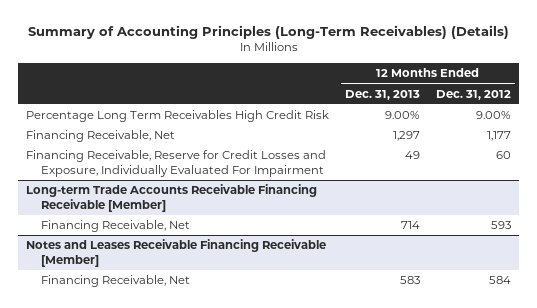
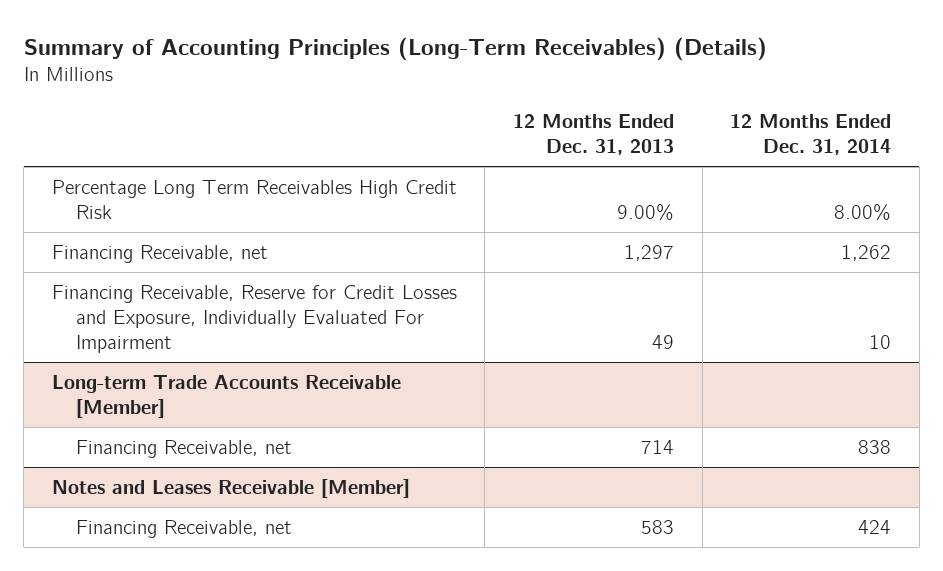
[436,89,512,100] Dec. 31, 2012 -> none
none -> [730,113,892,155] 12 Months Ended Dec. 31, 2014
[26,130,176,143] Financing Receivable, Net -> [51,244,268,263] Financing Receivable, net
[26,184,318,212] Long-term Trade Accounts Receivable Financing Receivable [Member] -> [51,374,401,418] Long-term Trade Accounts Receivable [Member]
[40,220,190,233] Financing Receivable, Net -> [76,439,293,458] Financing Receivable, net
[26,239,327,267] Notes and Leases Receivable Financing Receivable [Member] -> [51,478,410,498] Notes and Leases Receivable [Member]
[40,275,190,288] Financing Receivable, Net -> [76,519,293,538] Financing Receivable, net

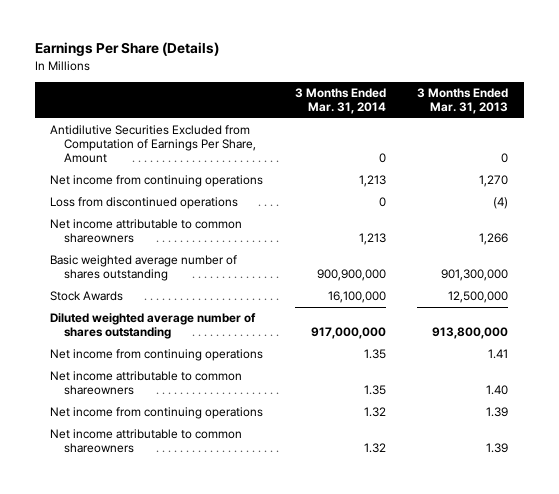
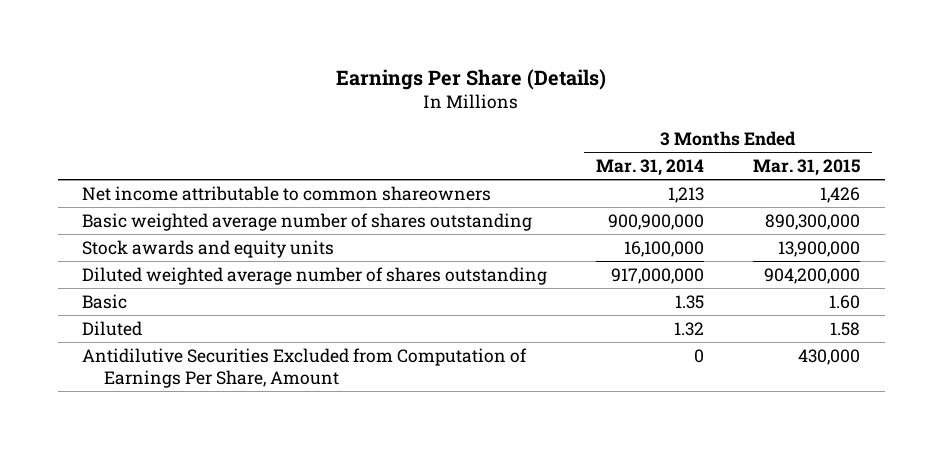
[417,87,509,114] 3 Months Ended Mar. 31, 2013 -> none
none -> [753,158,861,176] Mar. 31, 2015
[50,175,264,188] Net income from continuing operations -> none
[50,197,239,210] Loss from discontinued operations -> none
[50,291,124,302] Stock Awards -> [82,239,335,258] Stock awards and equity units
[50,349,264,362] Net income from continuing operations -> none
[50,407,264,420] Net income from continuing operations -> none
[50,371,243,396] Net income attributable to common shareowners -> [82,293,128,309] Basic
[50,429,243,454] Net income attributable to common shareowners -> [82,320,143,336] Diluted
[50,125,257,164] Antidilutive Securities Excluded from Computation of Earnings Per Share, Amount -> [82,347,528,388] Antidilutive Securities Excluded from Computation of Earnings Per Share, Amount

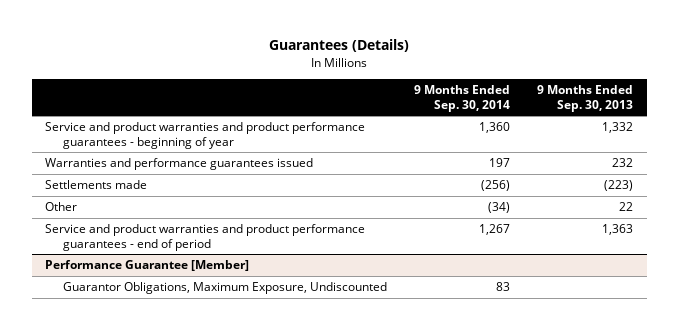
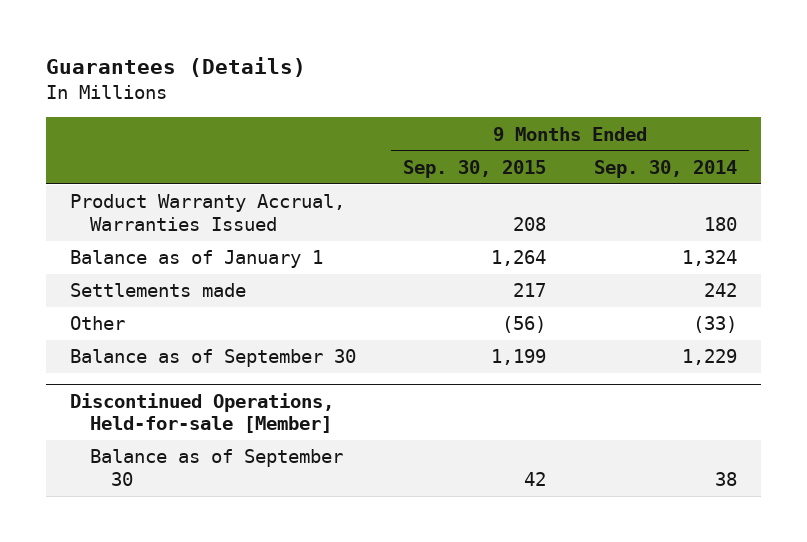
[537,85,634,112] 9 Months Ended Sep. 30, 2013 -> none
none -> [403,159,547,178] Sep. 30, 2015
[45,122,366,149] Service and product warranties and product performance guarantees - beginning of year -> none
[45,224,366,251] Service and product warranties and product performance guarantees - end of period -> none
[45,260,250,272] Performance Guarantee [Member] -> none
[62,282,387,295] Guarantor Obligations, Maximum Exposure, Undiscounted -> none
[45,158,314,171] Warranties and performance guarantees issued -> [69,194,345,232] Product Warranty Accrual, Warranties Issued
[489,158,511,168] 197 -> [704,217,738,232] 180
none -> [69,250,323,269] Balance as of January 1
[481,180,511,192] (256) -> [704,283,738,298] 242
[488,202,511,214] (34) -> [693,316,738,334] (33)
none -> [69,349,356,368] Balance as of September 30
none -> [69,392,334,434] Discontinued Operations, Held-for-sale [Member]
none -> [90,449,344,487] Balance as of September 30

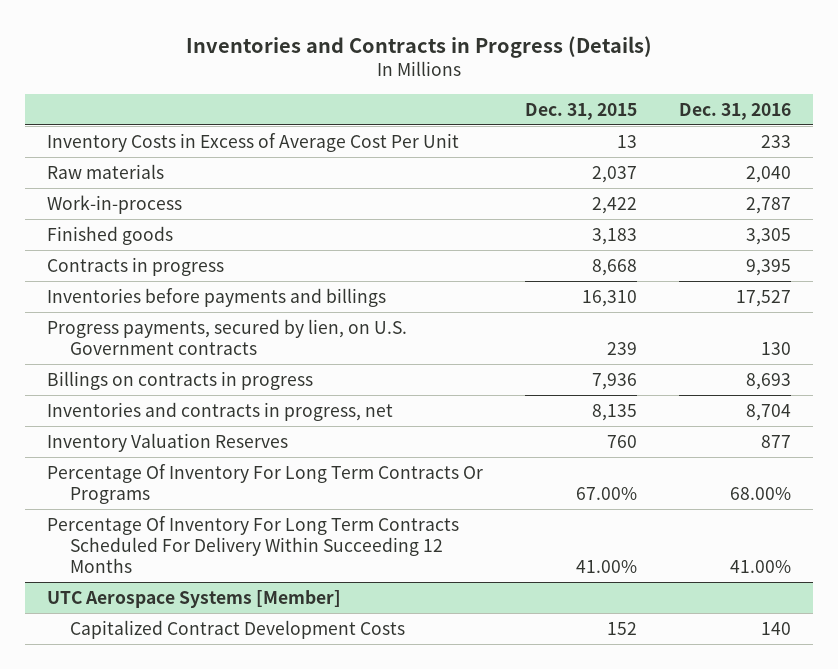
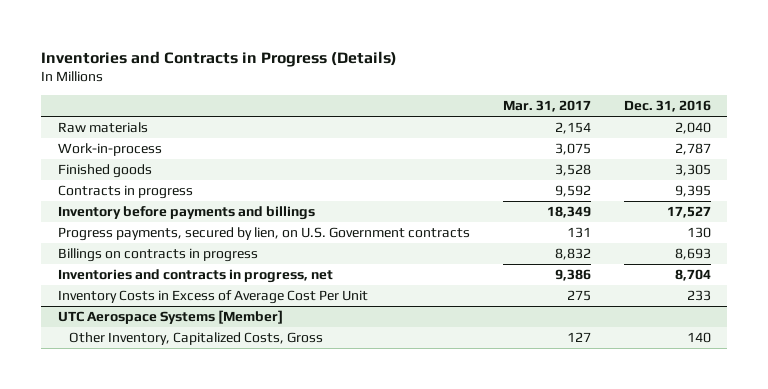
[525,102,638,120] Dec. 31, 2015 -> none
none -> [502,100,591,113] Mar. 31, 2017
[46,288,386,308] Inventories before payments and billings -> [57,206,315,221] Inventory before payments and billings
[46,433,288,453] Inventory Valuation Reserves -> none
[46,464,483,504] Percentage Of Inventory For Long Term Contracts Or Programs -> none
[46,516,459,573] Percentage Of Inventory For Long Term Contracts Scheduled For Delivery Within Succeeding 12 Months -> none
[46,133,459,153] Inventory Costs in Excess of Average Cost Per Unit -> [57,290,368,305] Inventory Costs in Excess of Average Cost Per Unit
[69,620,405,640] Capitalized Contract Development Costs -> [69,332,324,346] Other Inventory, Capitalized Costs, Gross

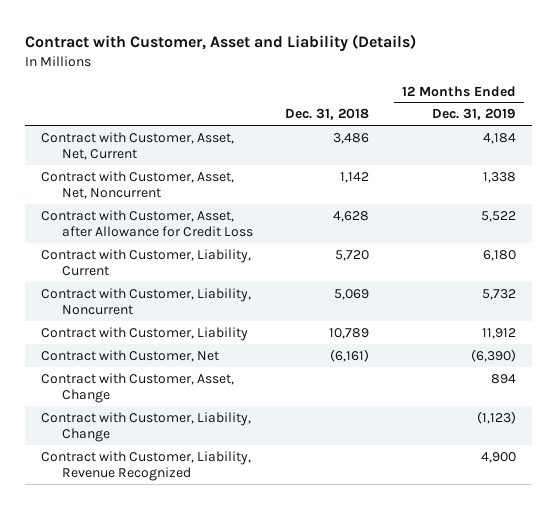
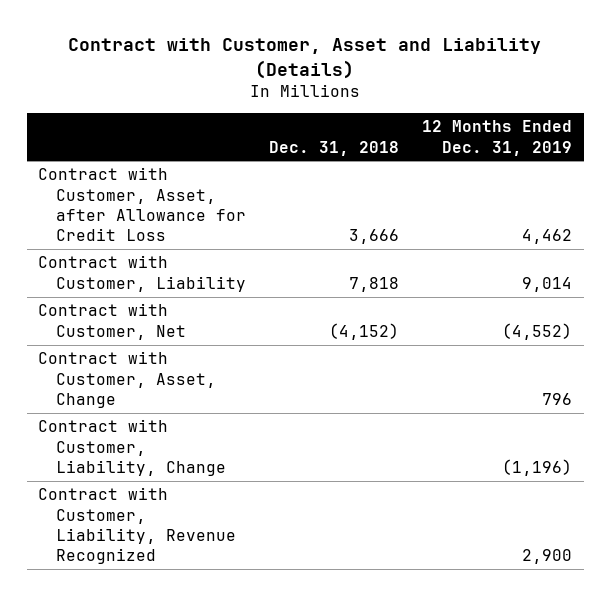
[41,131,235,161] Contract with Customer, Asset, Net, Current -> none
[41,170,235,200] Contract with Customer, Asset, Net, Noncurrent -> none
[41,248,252,277] Contract with Customer, Liability, Current -> none
[41,287,252,316] Contract with Customer, Liability, Noncurrent -> none
[333,210,370,222] 4,628 -> [349,229,400,245] 3,666
[480,210,516,222] 5,522 -> [522,229,573,245] 4,462
[329,327,370,339] 10,789 -> [349,276,400,292] 7,818
[481,327,516,339] 11,912 -> [522,276,573,292] 9,014
[330,348,370,362] (6,161) -> [329,322,400,340] (4,152)
[470,348,516,362] (6,390) -> [502,322,573,340] (4,552)
[490,373,516,384] 894 -> [542,393,573,406] 796
[476,410,516,424] (1,123) -> [502,459,573,477] (1,196)
[480,451,516,463] 4,900 -> [522,549,573,565] 2,900

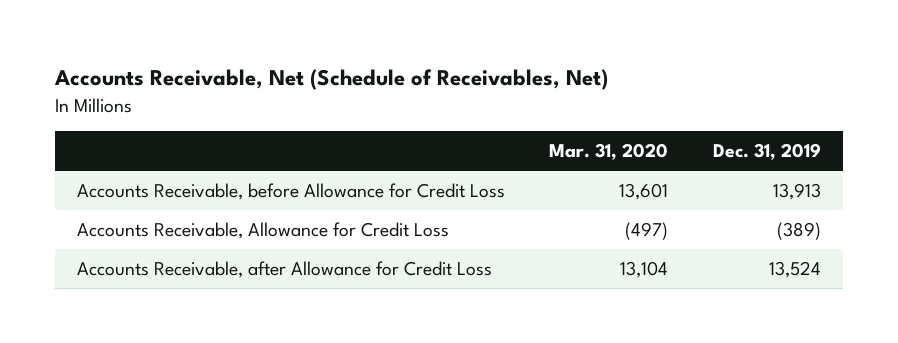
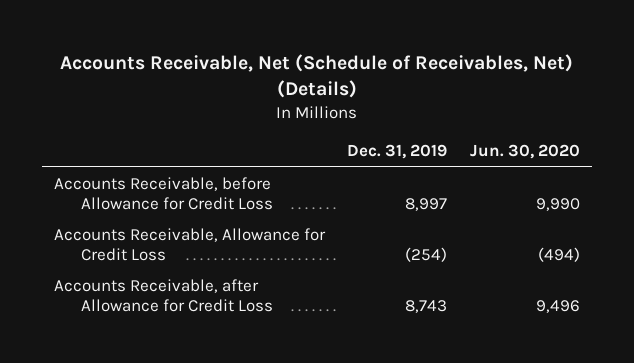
[53,69,608,91] Accounts Receivable, Net (Schedule of Receivables, Net) -> [59,53,573,99] Accounts Receivable, Net (Schedule of Receivables, Net) (Details)
[549,143,669,161] Mar. 31, 2020 -> none
none -> [470,144,581,160] Jun. 30, 2020
[772,182,821,200] 13,913 -> [405,198,448,212] 8,997
[776,221,821,240] (389) -> [405,247,448,263] (254)
[768,260,821,278] 13,524 -> [405,300,448,314] 8,743

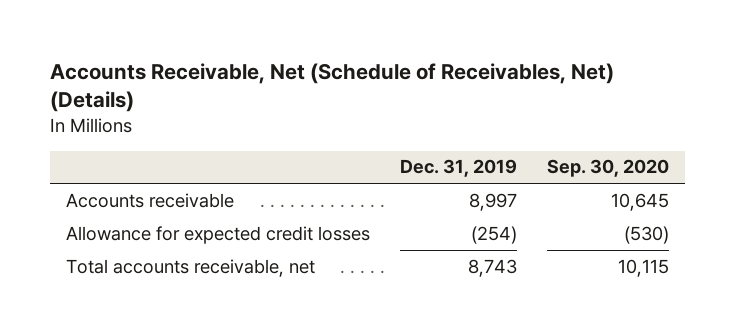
[470,144,581,160] Jun. 30, 2020 -> none
none -> [547,159,670,178] Sep. 30, 2020
[53,176,273,211] Accounts Receivable, before Allowance for Credit Loss -> [65,192,234,208] Accounts receivable
[53,227,326,262] Accounts Receivable, Allowance for Credit Loss -> [65,225,370,244] Allowance for expected credit losses
[53,278,273,313] Accounts Receivable, after Allowance for Credit Loss -> [65,258,315,277] Total accounts receivable, net

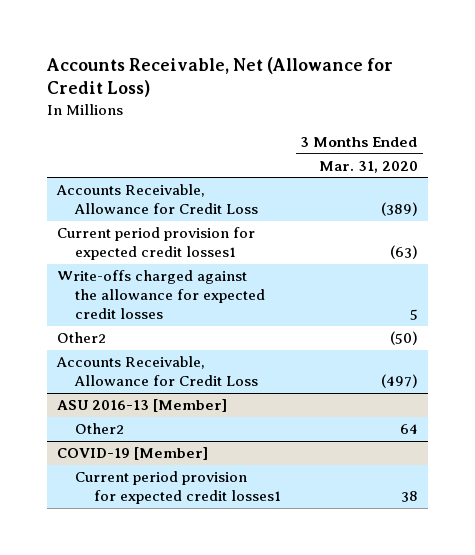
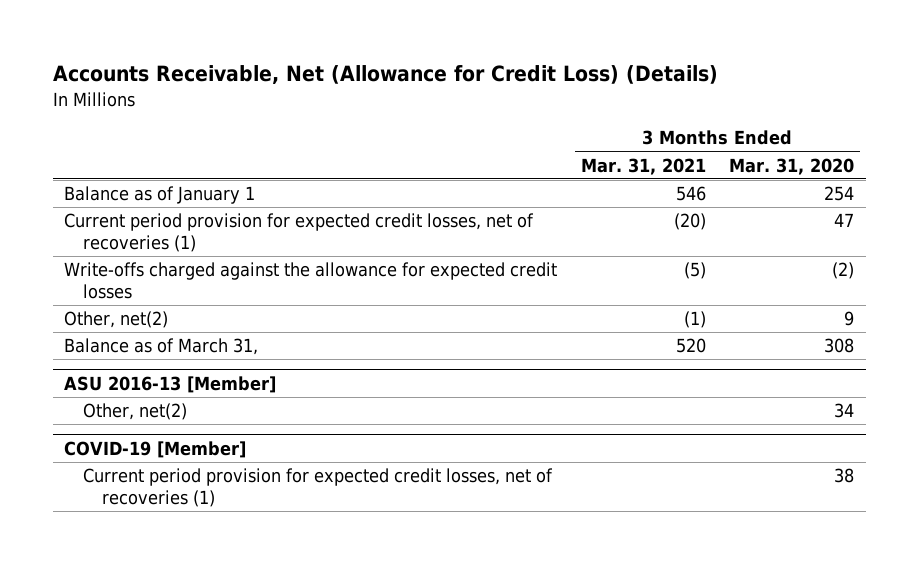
[46,56,394,98] Accounts Receivable, Net (Allowance for Credit Loss) -> [52,65,718,85] Accounts Receivable, Net (Allowance for Credit Loss) (Details)
none -> [580,157,706,175] Mar. 31, 2021
[56,184,259,215] Accounts Receivable, Allowance for Credit Loss -> none
[57,332,107,344] Other2 -> none
[56,356,259,387] Accounts Receivable, Allowance for Credit Loss -> none
none -> [64,186,256,205] Balance as of January 1
[57,227,256,261] Current period provision for expected credit losses1 -> [64,213,535,253] Current period provision for expected credit losses, net of recoveries (1)
[389,245,418,260] (63) -> [834,213,855,228] 47
[409,309,418,321] 5 -> [832,262,855,280] (2)
none -> [64,311,169,329] Other, net(2)
none -> [64,338,259,356] Balance as of March 31,
[75,423,125,435] Other2 -> none
none -> [83,403,188,421] Other, net(2)
[75,471,281,505] Current period provision for expected credit losses1 -> [83,468,554,508] Current period provision for expected credit losses, net of recoveries (1)

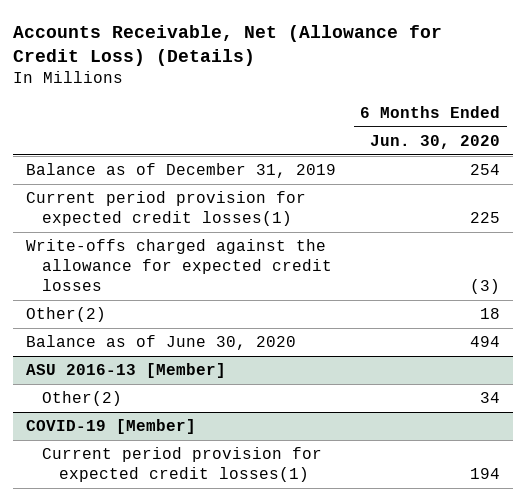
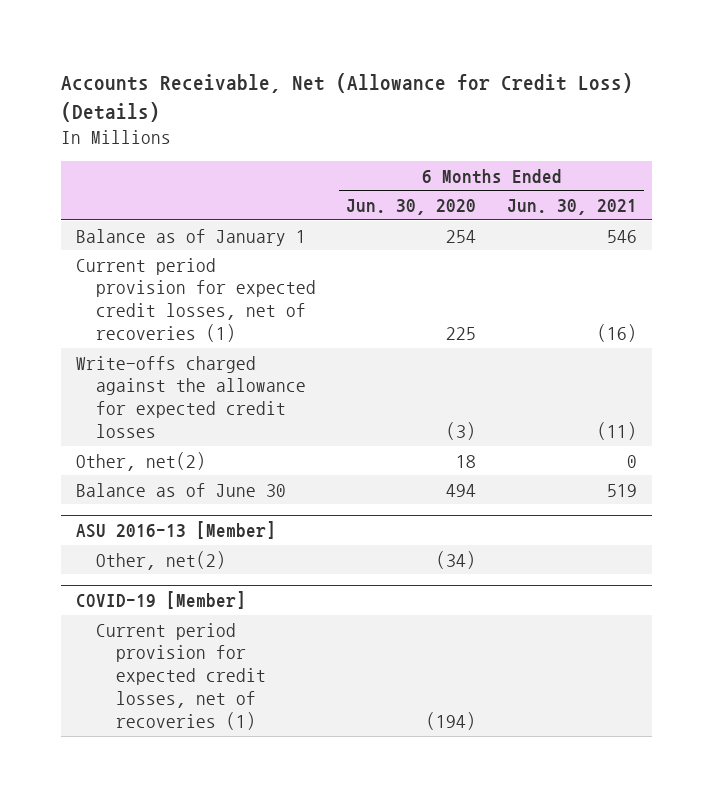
none -> [506,199,637,216] Jun. 30, 2021
[25,163,336,179] Balance as of December 31, 2019 -> [75,228,306,246] Balance as of January 1
[25,191,306,227] Current period provision for expected credit losses(1) -> [75,257,316,343] Current period provision for expected credit losses, net of recoveries (1)
[25,307,106,323] Other(2) -> [75,451,206,471] Other, net(2)
[25,335,296,351] Balance as of June 30, 2020 -> [75,482,286,497] Balance as of June 30
[42,391,123,407] Other(2) -> [95,550,226,570] Other, net(2)
[480,392,501,404] 34 -> [436,550,477,569] (34)
[42,447,323,483] Current period provision for expected credit losses(1) -> [95,622,266,731] Current period provision for expected credit losses, net of recoveries (1)
[470,468,501,480] 194 -> [426,712,477,731] (194)

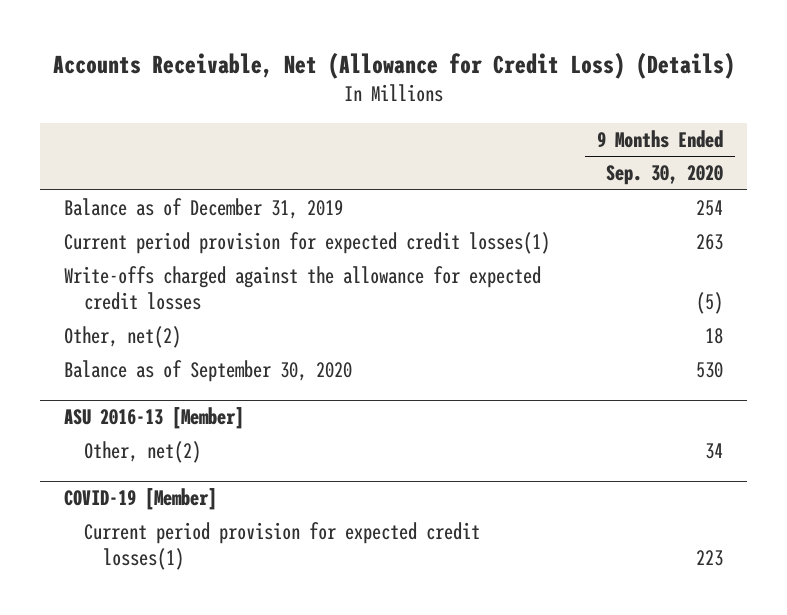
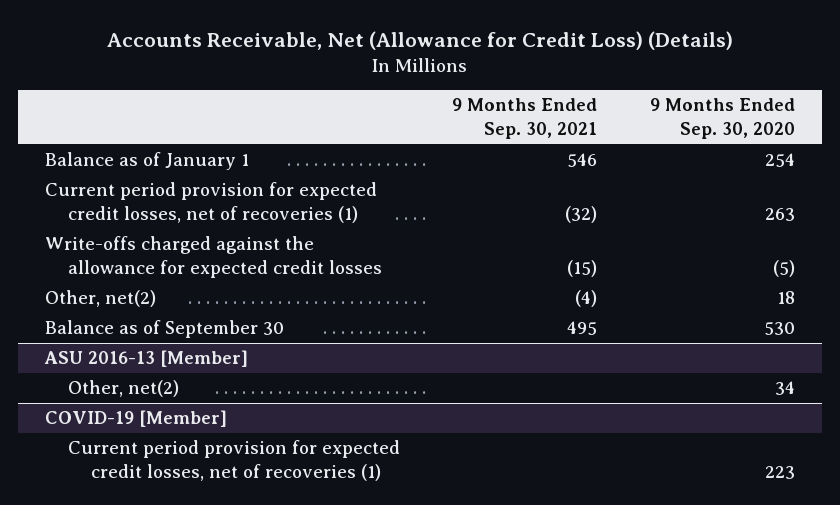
none -> [452,98,598,139] 9 Months Ended Sep. 30, 2021
[63,198,343,220] Balance as of December 31, 2019 -> [44,152,249,171] Balance as of January 1
[63,232,550,255] Current period provision for expected credit losses(1) -> [44,182,377,223] Current period provision for expected credit losses, net of recoveries (1)
[63,360,352,383] Balance as of September 30, 2020 -> [44,320,284,339] Balance as of September 30
[83,522,480,571] Current period provision for expected credit losses(1) -> [67,440,400,481] Current period provision for expected credit losses, net of recoveries (1)

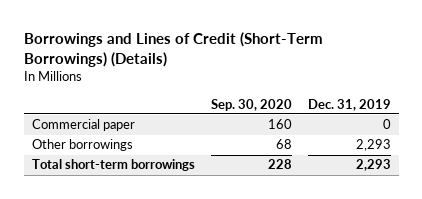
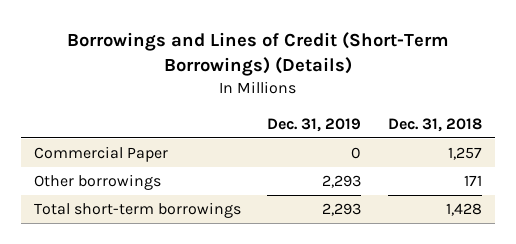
[210,98,292,111] Sep. 30, 2020 -> none
none -> [387,117,482,132] Dec. 31, 2018
[31,119,135,132] Commercial paper -> [34,146,169,163] Commercial Paper

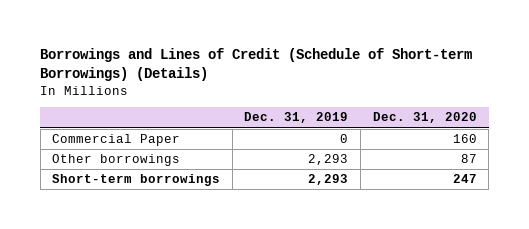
[66,32,449,77] Borrowings and Lines of Credit (Short-Term Borrowings) (Details) -> [40,48,473,82] Borrowings and Lines of Credit (Schedule of Short-term Borrowings) (Details)
[387,117,482,132] Dec. 31, 2018 -> none
none -> [372,112,477,124] Dec. 31, 2020
[34,202,242,219] Total short-term borrowings -> [52,174,221,187] Short-term borrowings

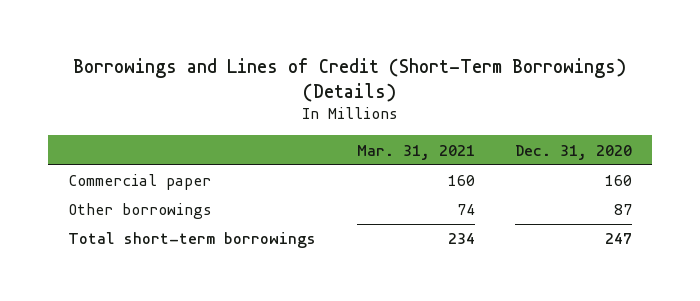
[40,48,473,82] Borrowings and Lines of Credit (Schedule of Short-term Borrowings) (Details) -> [73,57,627,102] Borrowings and Lines of Credit (Short-Term Borrowings) (Details)
[244,112,349,124] Dec. 31, 2019 -> none
none -> [356,144,475,160] Mar. 31, 2021
[52,134,181,147] Commercial Paper -> [68,174,212,191] Commercial paper
[52,174,221,187] Short-term borrowings -> [68,232,317,249] Total short-term borrowings

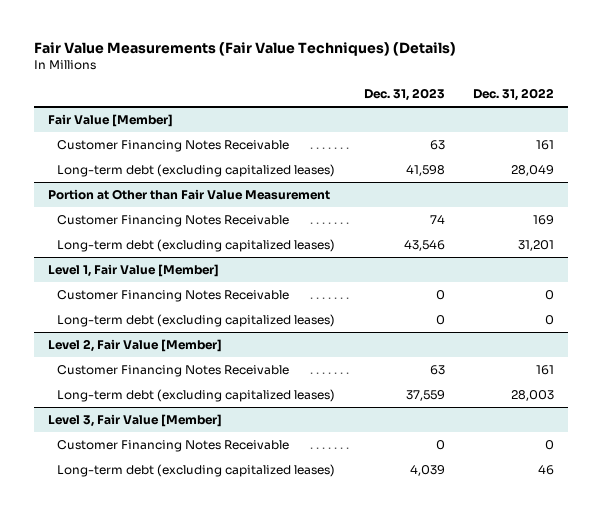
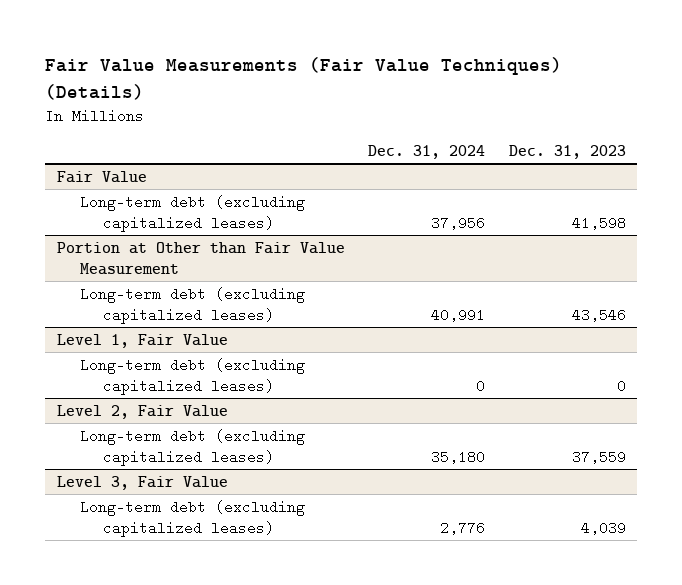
[472,88,554,102] Dec. 31, 2022 -> none
none -> [368,144,486,159] Dec. 31, 2024
[57,139,290,152] Customer Financing Notes Receivable -> none
[47,113,173,127] Fair Value [Member] -> [56,170,147,183] Fair Value
[57,214,290,227] Customer Financing Notes Receivable -> none
[57,289,290,302] Customer Financing Notes Receivable -> none
[47,263,219,277] Level 1, Fair Value [Member] -> [56,333,228,348] Level 1, Fair Value
[57,364,290,377] Customer Financing Notes Receivable -> none
[47,338,222,352] Level 2, Fair Value [Member] -> [56,404,228,419] Level 2, Fair Value
[57,439,290,452] Customer Financing Notes Receivable -> none
[47,413,222,427] Level 3, Fair Value [Member] -> [56,475,228,490] Level 3, Fair Value

